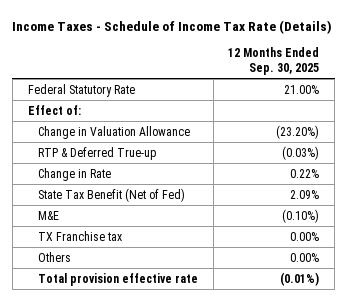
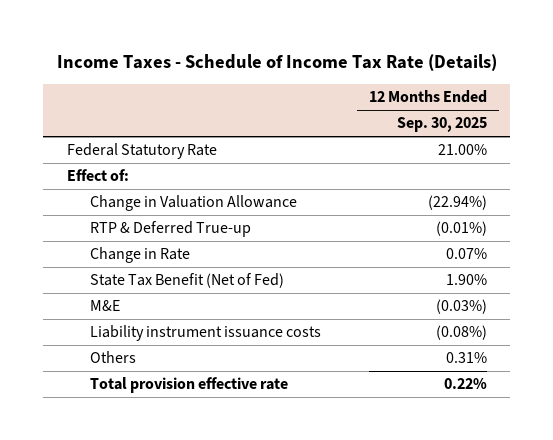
[37,230,122,241] TX Franchise tax -> none
[276,124,320,139] (23.20%) -> [427,195,487,211] (22.94%)
[282,145,320,160] (0.03%) -> [435,221,487,237] (0.01%)
[290,168,320,178] 0.22% -> [445,248,487,260] 0.07%
[290,189,320,199] 2.09% -> [445,274,487,286] 1.90%
[282,208,320,223] (0.10%) -> [435,299,487,315] (0.03%)
none -> [89,325,321,342] Liability instrument issuance costs
[290,252,320,262] 0.00% -> [445,352,487,364] 0.31%
[280,271,320,286] (0.01%) -> [443,378,487,390] 0.22%

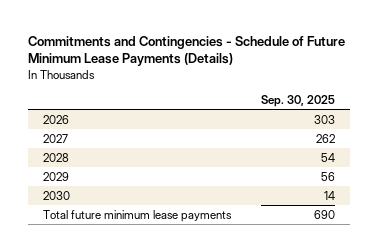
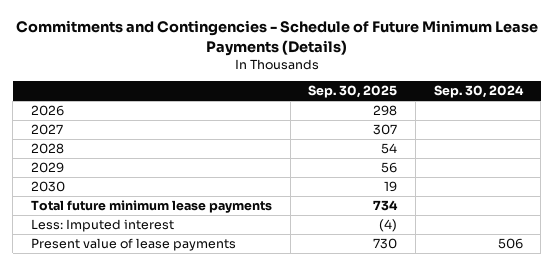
none -> [433,85,524,99] Sep. 30, 2024
[313,114,335,124] 303 -> [373,104,398,116] 298
[315,133,335,143] 262 -> [373,123,398,135] 307
[323,190,335,200] 14 -> [384,180,398,192] 19
[313,209,335,219] 690 -> [373,199,399,211] 734
none -> [30,218,174,232] Less: Imputed interest
none -> [30,237,236,251] Present value of lease payments

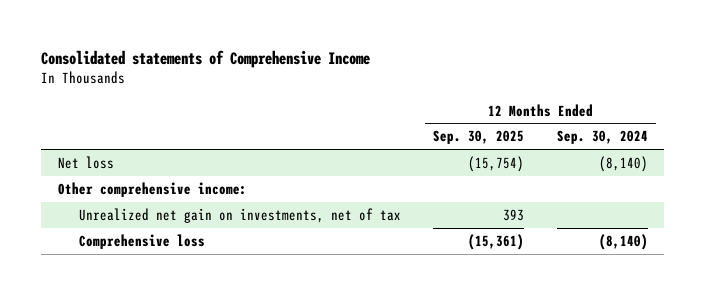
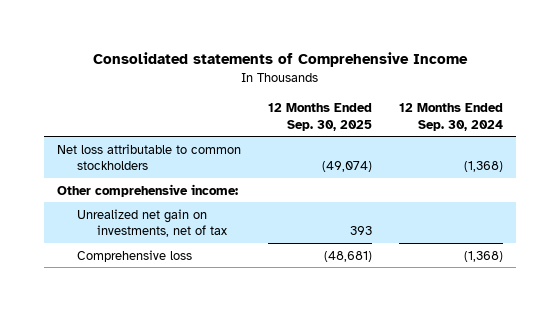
[57,155,114,169] Net loss -> [57,143,242,171] Net loss attributable to common stockholders
[468,155,525,172] (15,754) -> [321,161,372,173] (49,074)
[598,155,648,172] (8,140) -> [463,161,503,173] (1,368)
[468,233,525,250] (15,361) -> [323,250,372,262] (48,681)
[598,233,648,250] (8,140) -> [463,250,503,262] (1,368)

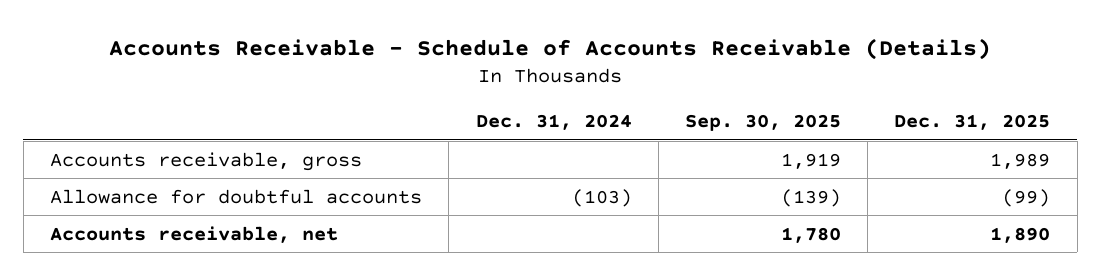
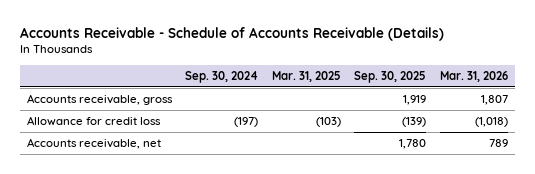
[475,114,632,131] Dec. 31, 2024 -> none
[894,114,1051,131] Dec. 31, 2025 -> none
none -> [185,70,259,83] Sep. 30, 2024
none -> [271,70,341,82] Mar. 31, 2025
none -> [439,70,508,82] Mar. 31, 2026
[50,188,423,204] Allowance for doubtful accounts -> [26,116,161,127] Allowance for credit loss

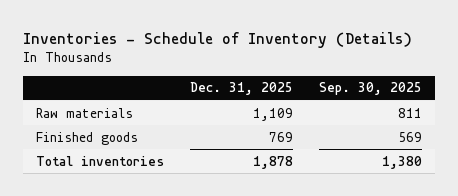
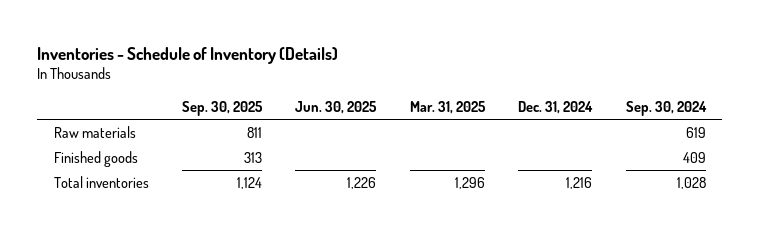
[190,82,294,96] Dec. 31, 2025 -> none
none -> [295,100,378,114] Jun. 30, 2025
none -> [409,100,486,114] Mar. 31, 2025
none -> [518,100,594,114] Dec. 31, 2024
none -> [625,100,707,116] Sep. 30, 2024
[397,131,422,142] 569 -> [244,152,263,164] 313
[381,155,422,169] 1,380 -> [237,177,263,190] 1,124

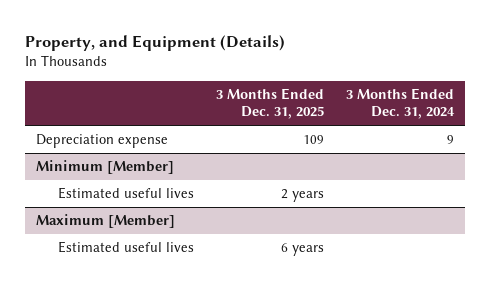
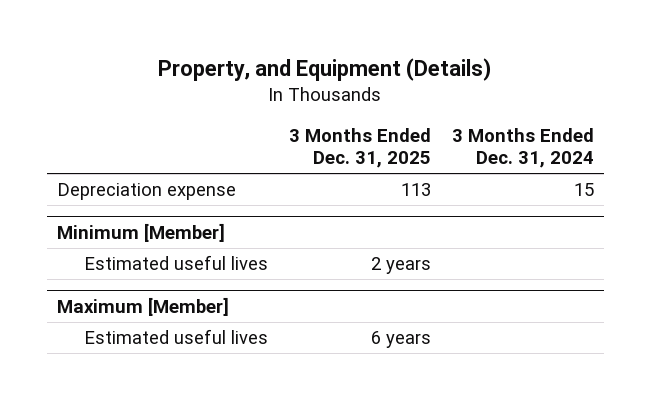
[302,135,324,145] 109 -> [400,183,431,197] 113
[447,135,455,145] 9 -> [573,183,594,197] 15

